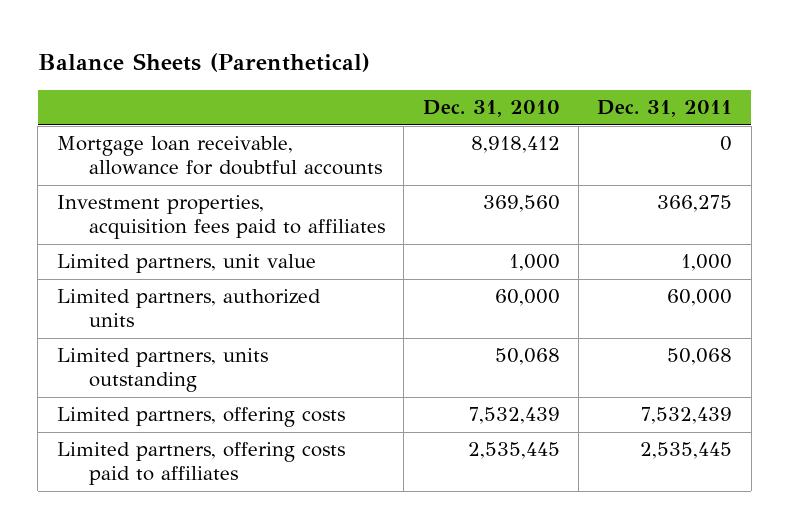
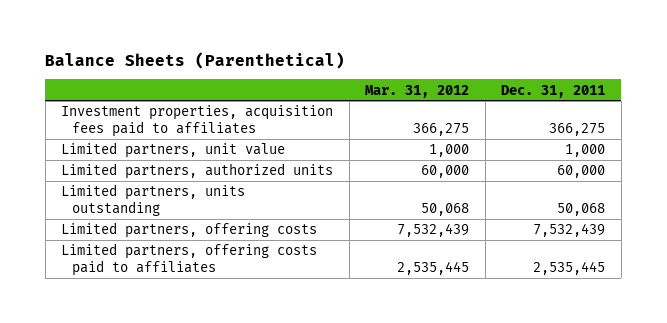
[422,100,560,118] Dec. 31, 2010 -> none
none -> [365,84,470,98] Mar. 31, 2012
[56,136,383,176] Mortgage loan receivable, allowance for doubtful accounts -> none

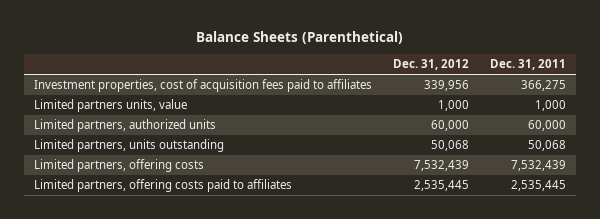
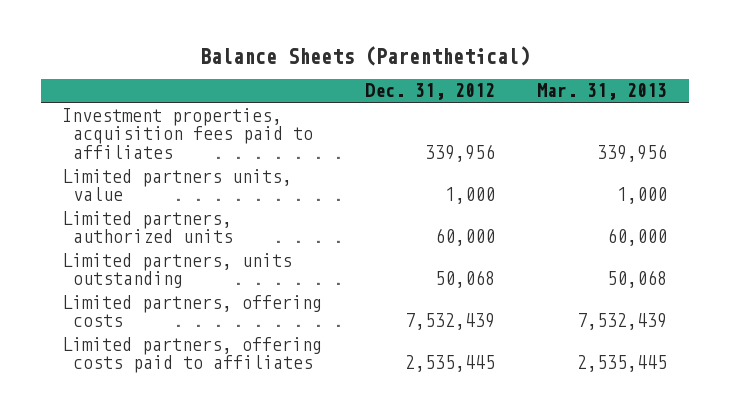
[489,59,566,71] Dec. 31, 2011 -> none
none -> [537,83,668,101] Mar. 31, 2013
[34,79,373,93] Investment properties, cost of acquisition fees paid to affiliates -> [62,107,313,159] Investment properties, acquisition fees paid to affiliates

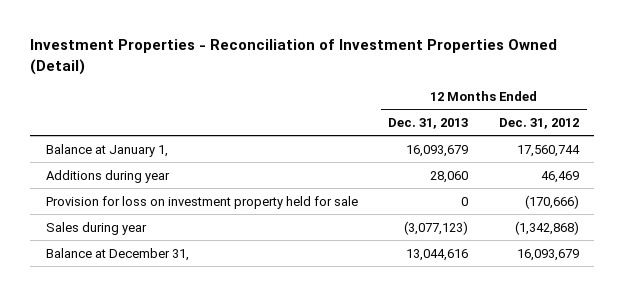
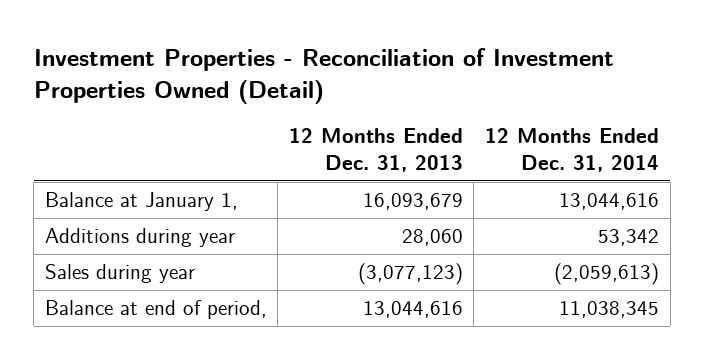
[499,118,580,130] Dec. 31, 2012 -> none
none -> [484,128,659,173] 12 Months Ended Dec. 31, 2014
[45,195,358,209] Provision for loss on investment property held for sale -> none
[45,247,189,261] Balance at December 31, -> [44,300,267,320] Balance at end of period,

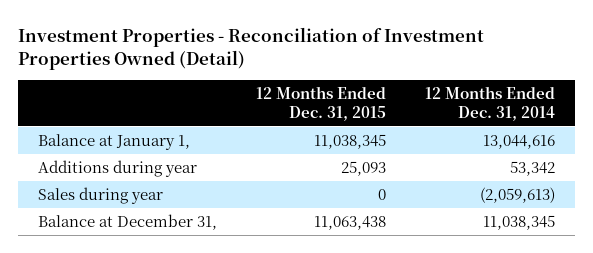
[288,128,463,173] 12 Months Ended Dec. 31, 2013 -> none
none -> [256,85,387,121] 12 Months Ended Dec. 31, 2015
[44,300,267,320] Balance at end of period, -> [37,214,217,231] Balance at December 31,

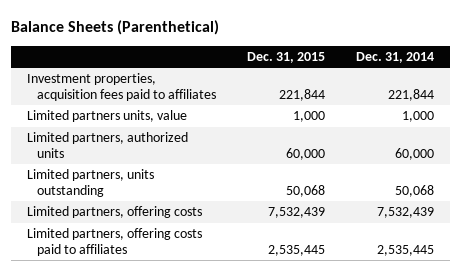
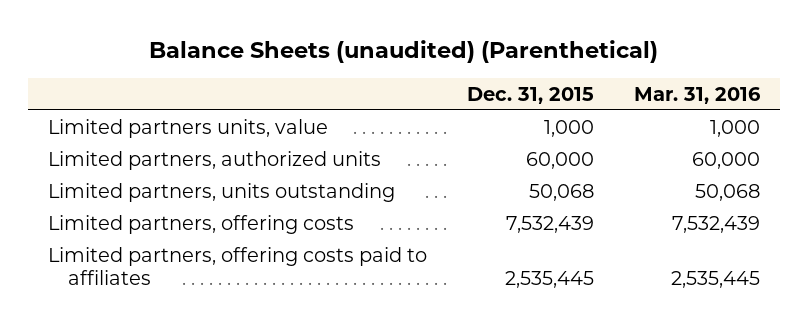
[11,20,220,36] Balance Sheets (Parenthetical) -> [148,40,658,64] Balance Sheets (unaudited) (Parenthetical)
[355,51,434,63] Dec. 31, 2014 -> none
none -> [633,86,761,104] Mar. 31, 2016
[27,73,216,101] Investment properties, acquisition fees paid to affiliates -> none

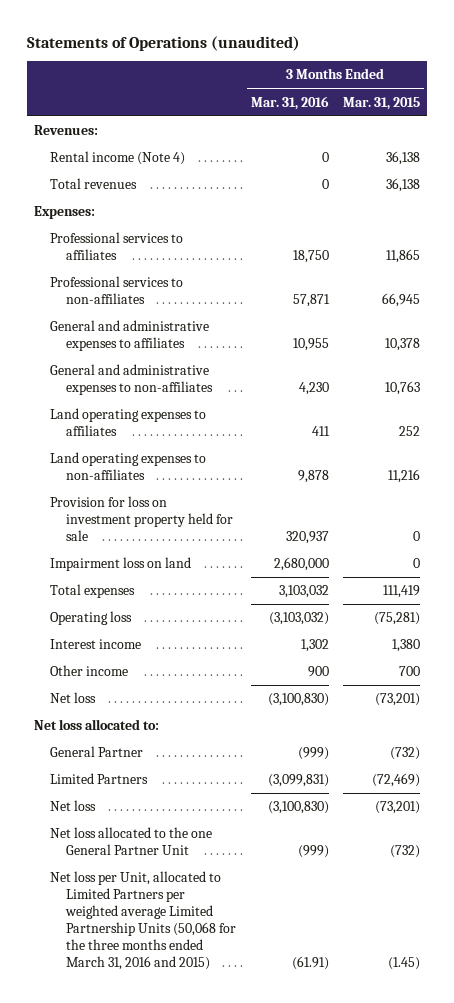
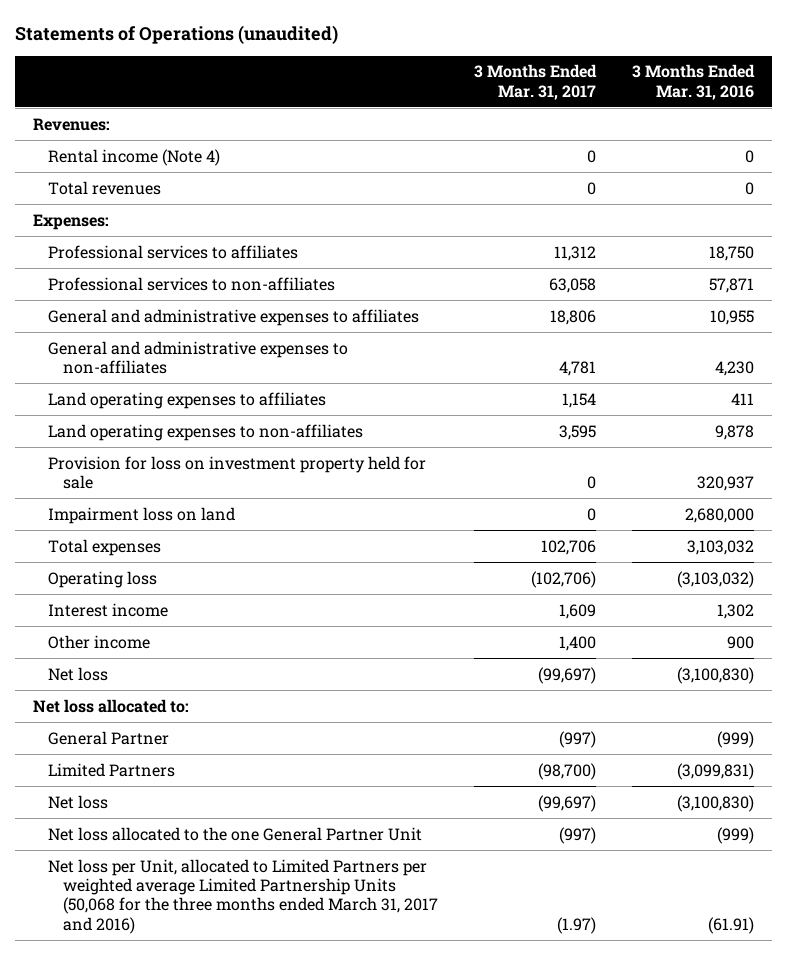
[343,96,421,110] Mar. 31, 2015 -> none
none -> [474,64,598,100] 3 Months Ended Mar. 31, 2017
[50,871,237,970] Net loss per Unit, allocated to Limited Partners per weighted average Limited Partnership Units (50,068 for the three months ended March 31, 2016 and 2015) -> [48,858,439,934] Net loss per Unit, allocated to Limited Partners per weighted average Limited Partnership Units (50,068 for the three months ended March 31, 2017 and 2016)

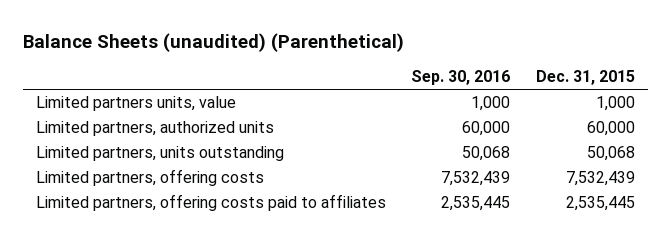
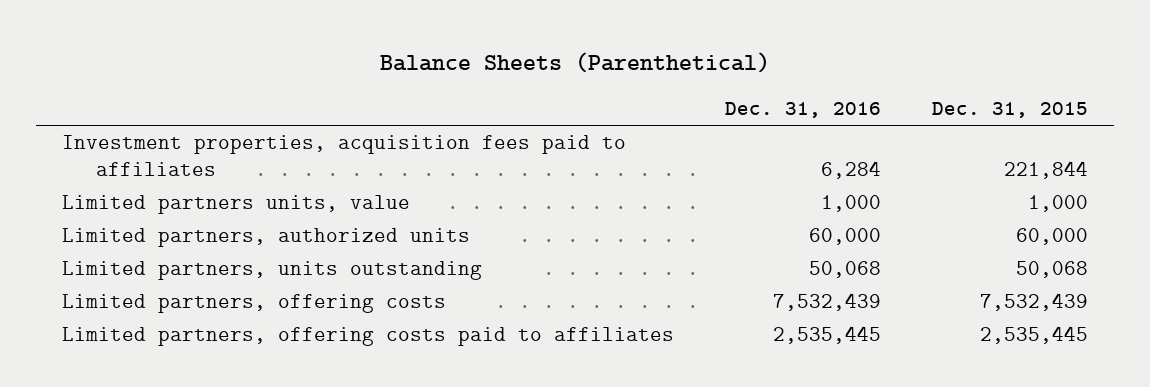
[22,32,404,52] Balance Sheets (unaudited) (Parenthetical) -> [380,52,771,74] Balance Sheets (Parenthetical)
[411,70,511,86] Sep. 30, 2016 -> none
none -> [725,102,882,119] Dec. 31, 2016
none -> [61,135,626,176] Investment properties, acquisition fees paid to affiliates

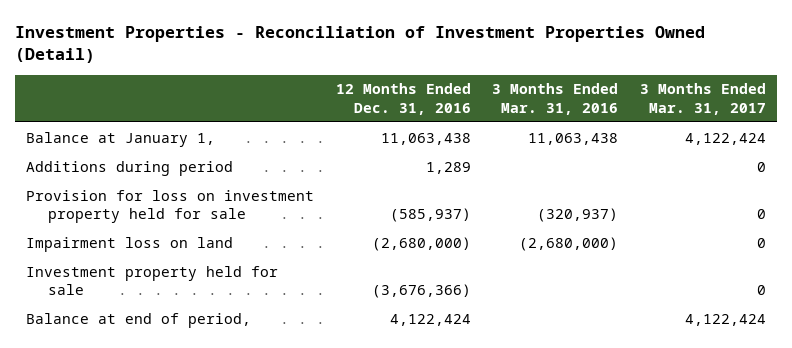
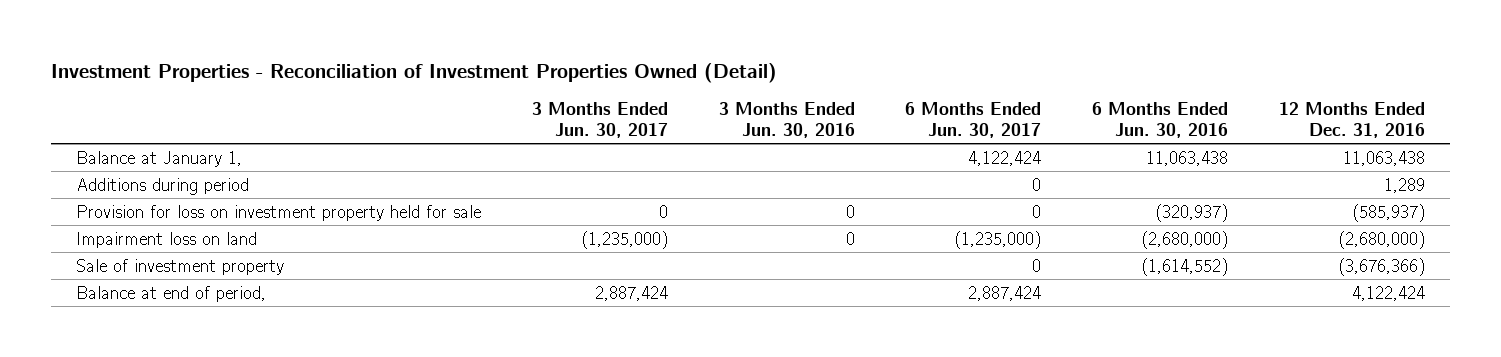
[492,83,619,115] 3 Months Ended Mar. 31, 2016 -> none
[640,83,767,115] 3 Months Ended Mar. 31, 2017 -> none
none -> [531,102,668,138] 3 Months Ended Jun. 30, 2017
none -> [718,102,855,138] 3 Months Ended Jun. 30, 2016
none -> [905,102,1042,138] 6 Months Ended Jun. 30, 2017
none -> [1091,102,1228,138] 6 Months Ended Jun. 30, 2016
[25,265,278,296] Investment property held for sale -> [76,258,285,275] Sale of investment property

